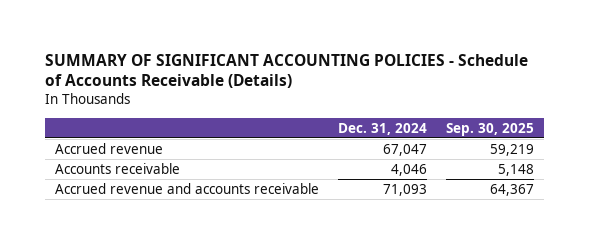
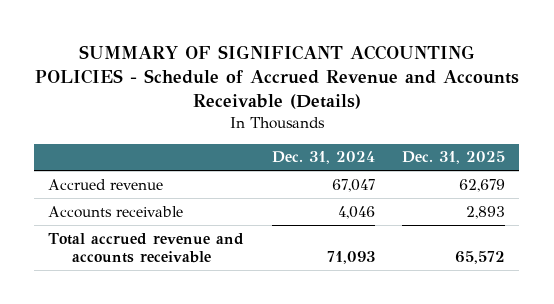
[44,53,528,89] SUMMARY OF SIGNIFICANT ACCOUNTING POLICIES - Schedule of Accounts Receivable (Details) -> [34,44,519,110] SUMMARY OF SIGNIFICANT ACCOUNTING POLICIES - Schedule of Accrued Revenue and Accounts Receivable (Details)
[446,122,535,136] Sep. 30, 2025 -> none
none -> [402,151,506,165] Dec. 31, 2025
[54,182,319,194] Accrued revenue and accounts receivable -> [48,232,245,264] Total accrued revenue and accounts receivable

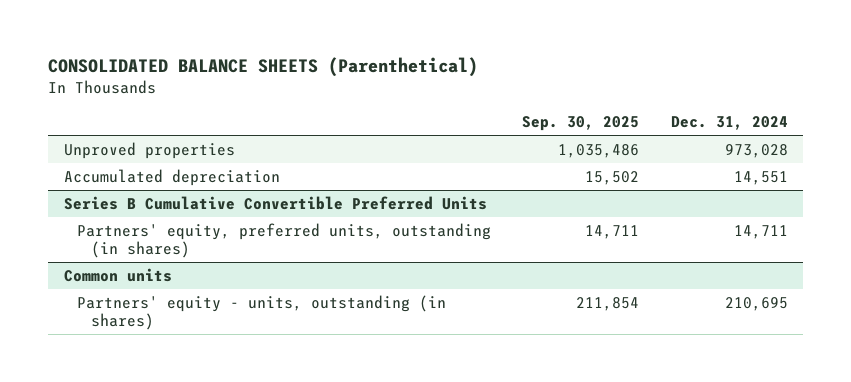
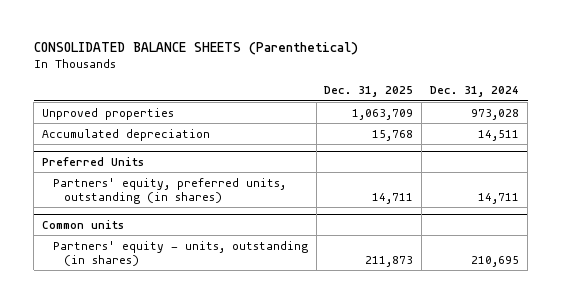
[522,116,640,132] Sep. 30, 2025 -> none
none -> [324,86,414,98] Dec. 31, 2025
[733,170,788,185] 14,551 -> [478,129,520,141] 14,511
[63,195,487,210] Series B Cumulative Convertible Preferred Units -> [41,156,144,166] Preferred Units

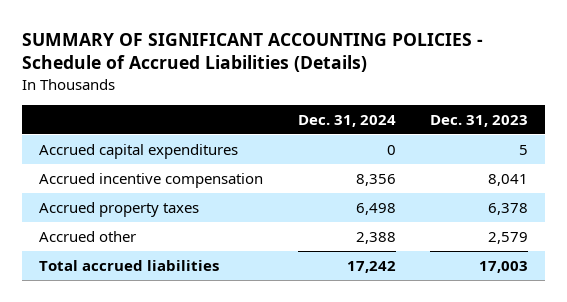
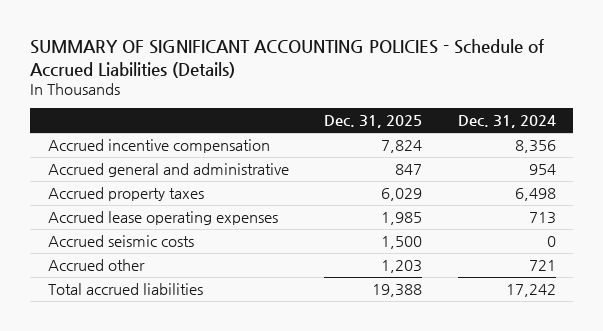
[429,114,528,127] Dec. 31, 2023 -> none
none -> [324,115,423,129] Dec. 31, 2025
[39,143,239,159] Accrued capital expenditures -> none
none -> [47,162,289,177] Accrued general and administrative
none -> [47,210,278,225] Accrued lease operating expenses
none -> [47,234,194,247] Accrued seismic costs
[355,231,396,244] 2,388 -> [528,259,556,271] 721

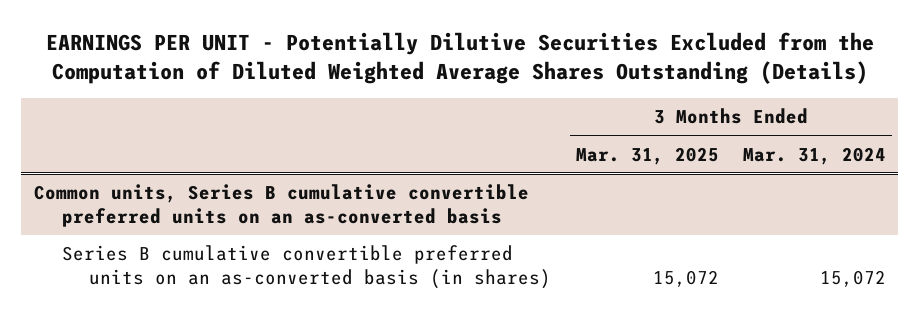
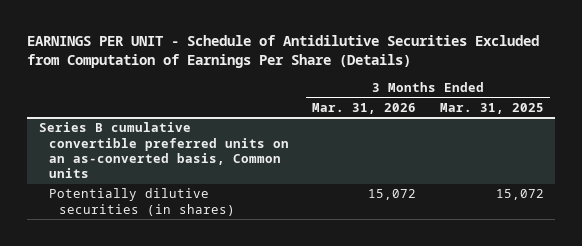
[45,32,874,85] EARNINGS PER UNIT - Potentially Dilutive Securities Excluded from the Computation of Diluted Weighted Average Shares Outstanding (Details) -> [26,35,539,69] EARNINGS PER UNIT - Schedule of Antidilutive Securities Excluded from Computation of Earnings Per Share (Details)
[743,146,887,165] Mar. 31, 2024 -> none
none -> [312,102,417,114] Mar. 31, 2026
[33,184,529,227] Common units, Series B cumulative convertible preferred units on an as-converted basis -> [38,122,289,179] Series B cumulative convertible preferred units on an as-converted basis, Common units
[61,245,552,289] Series B cumulative convertible preferred units on an as-converted basis (in shares) -> [48,188,235,216] Potentially dilutive securities (in shares)

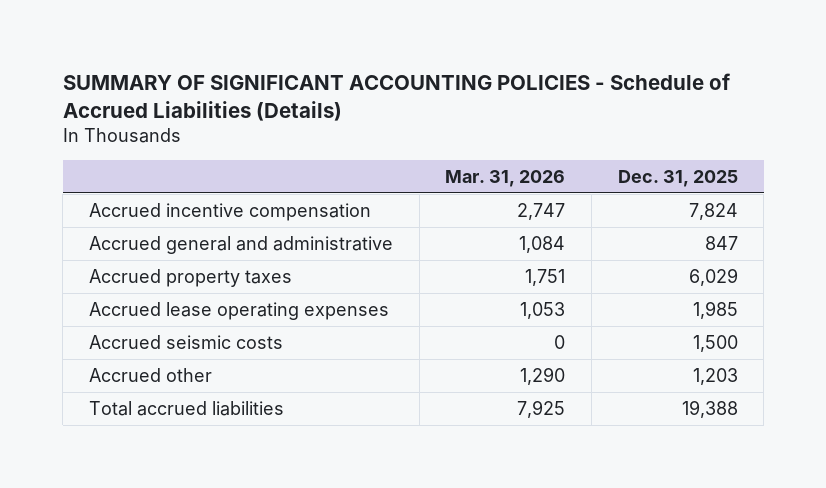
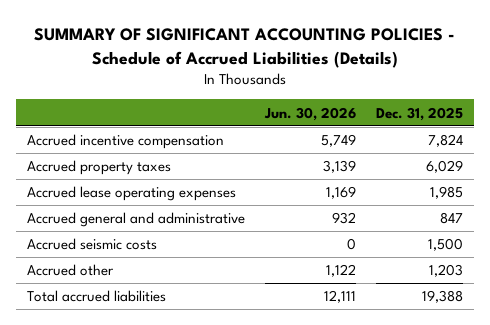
[445,170,566,188] Mar. 31, 2026 -> none
none -> [263,106,356,121] Jun. 30, 2026
[88,235,393,254] Accrued general and administrative -> [26,212,245,228] Accrued general and administrative

